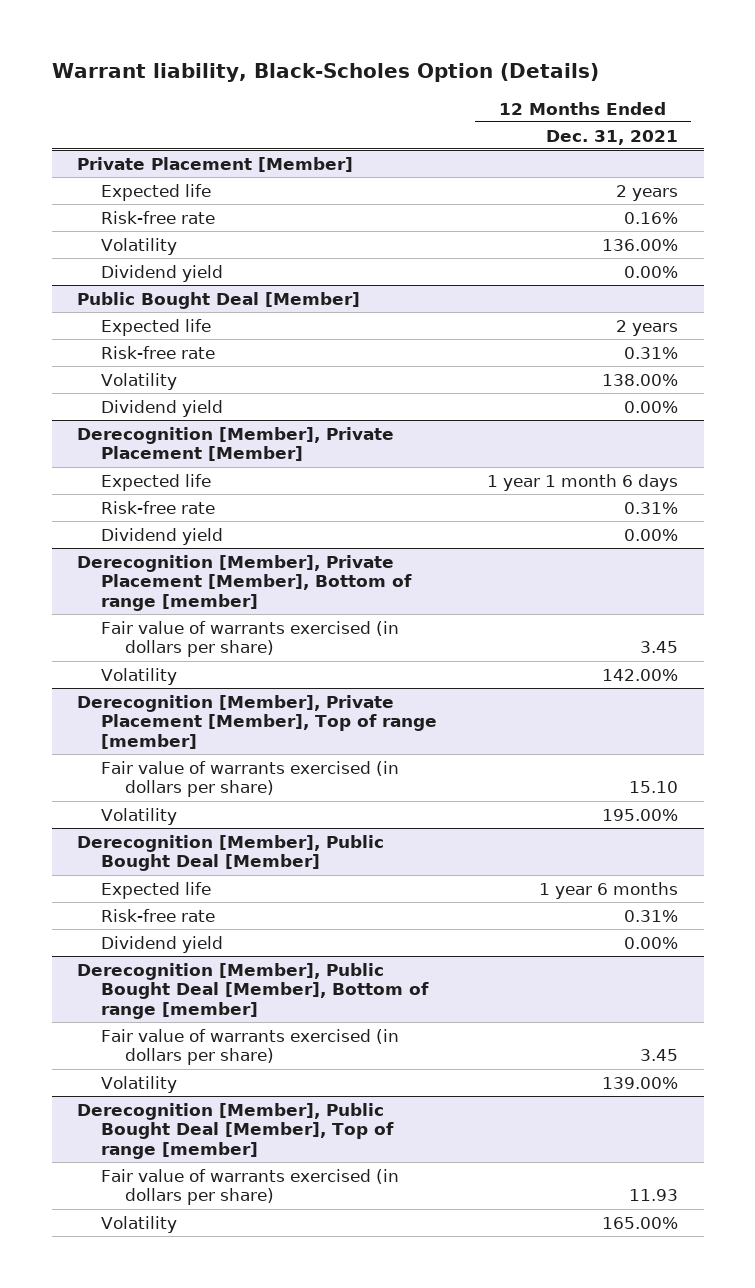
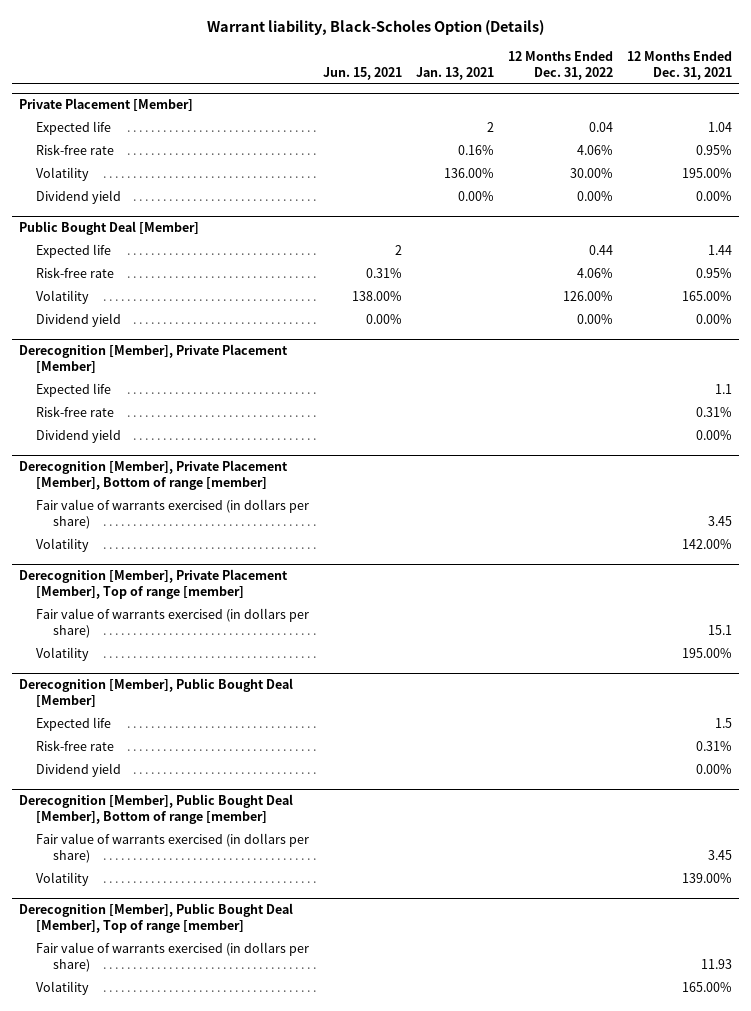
none -> [323,66,403,80] Jun. 15, 2021
none -> [416,66,495,80] Jan. 13, 2021
none -> [508,50,614,80] 12 Months Ended Dec. 31, 2022
[616,184,679,201] 2 years -> [708,121,733,132] 1.04
[624,211,679,224] 0.16% -> [696,144,733,155] 0.95%
[602,238,679,251] 136.00% -> [682,167,733,178] 195.00%
[616,319,679,336] 2 years -> [708,244,733,255] 1.44
[624,346,679,359] 0.31% -> [696,267,733,278] 0.95%
[602,373,679,386] 138.00% -> [682,290,733,301] 165.00%
[487,473,679,491] 1 year 1 month 6 days -> [715,383,733,394] 1.1
[629,781,679,794] 15.10 -> [708,625,733,636] 15.1
[539,881,679,899] 1 year 6 months -> [715,717,733,728] 1.5

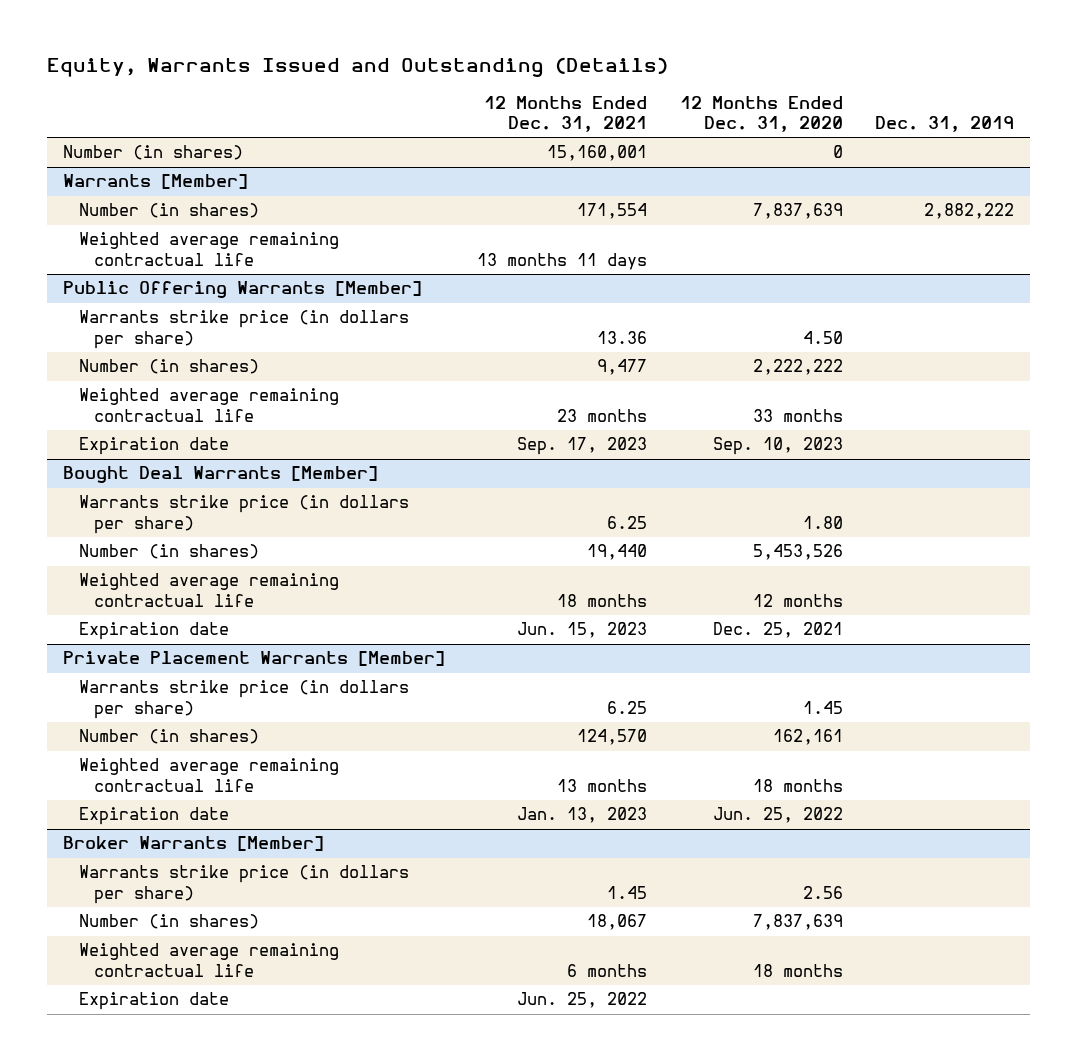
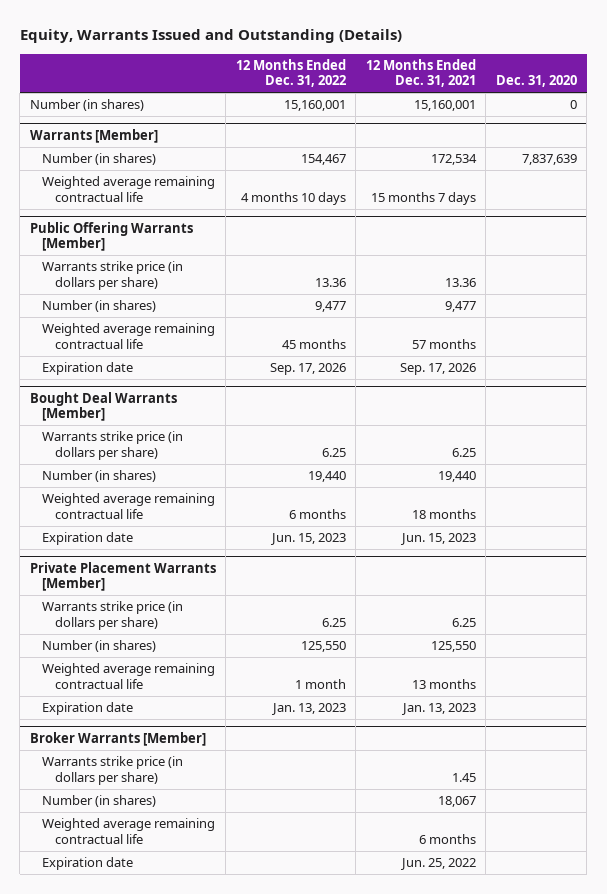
[679,95,843,132] 12 Months Ended Dec. 31, 2020 -> none
[875,115,1015,132] Dec. 31, 2019 -> none
none -> [235,59,346,88] 12 Months Ended Dec. 31, 2022
none -> [495,75,577,88] Dec. 31, 2020
[577,203,648,220] 171,554 -> [430,154,477,166] 172,534
[477,252,648,270] 13 months 11 days -> [370,191,476,205] 15 months 7 days
[557,408,648,422] 23 months -> [411,338,476,349] 57 months
[517,437,648,456] Sep. 17, 2023 -> [399,363,476,376] Sep. 17, 2026
[577,729,648,746] 124,570 -> [430,641,476,653] 125,550

